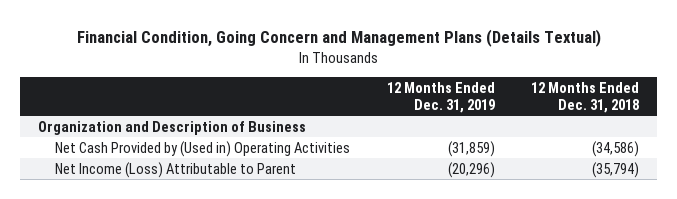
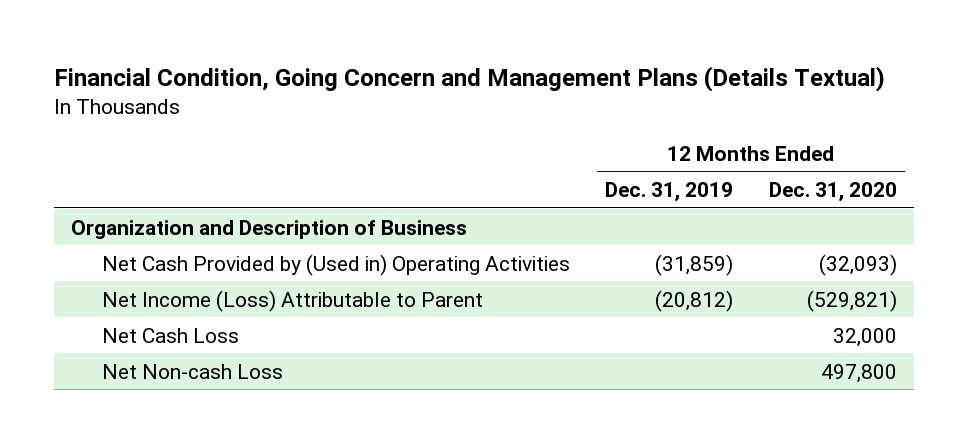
[530,81,639,113] 12 Months Ended Dec. 31, 2018 -> none
none -> [768,182,897,203] Dec. 31, 2020
[447,161,495,178] (20,296) -> [655,289,734,312] (20,812)
none -> [102,327,240,343] Net Cash Loss
none -> [102,363,284,379] Net Non-cash Loss

